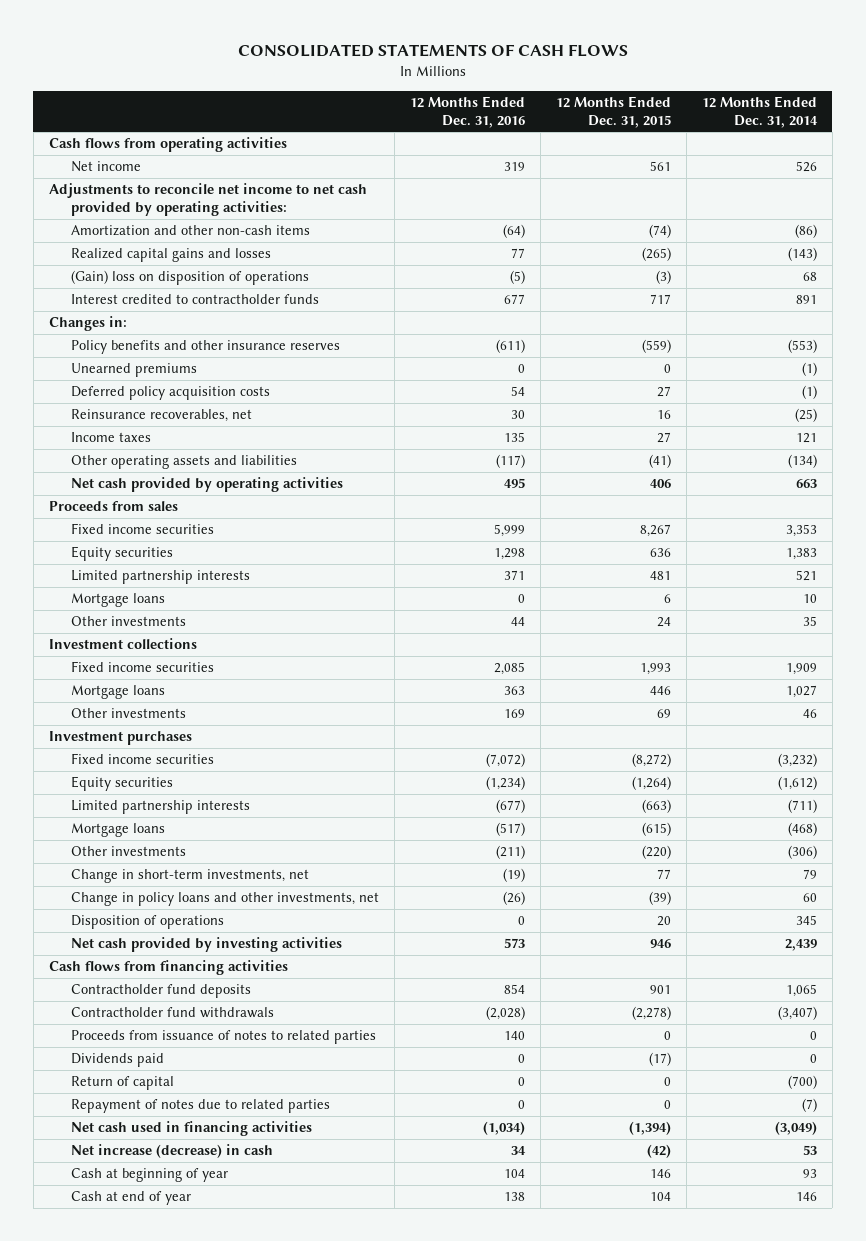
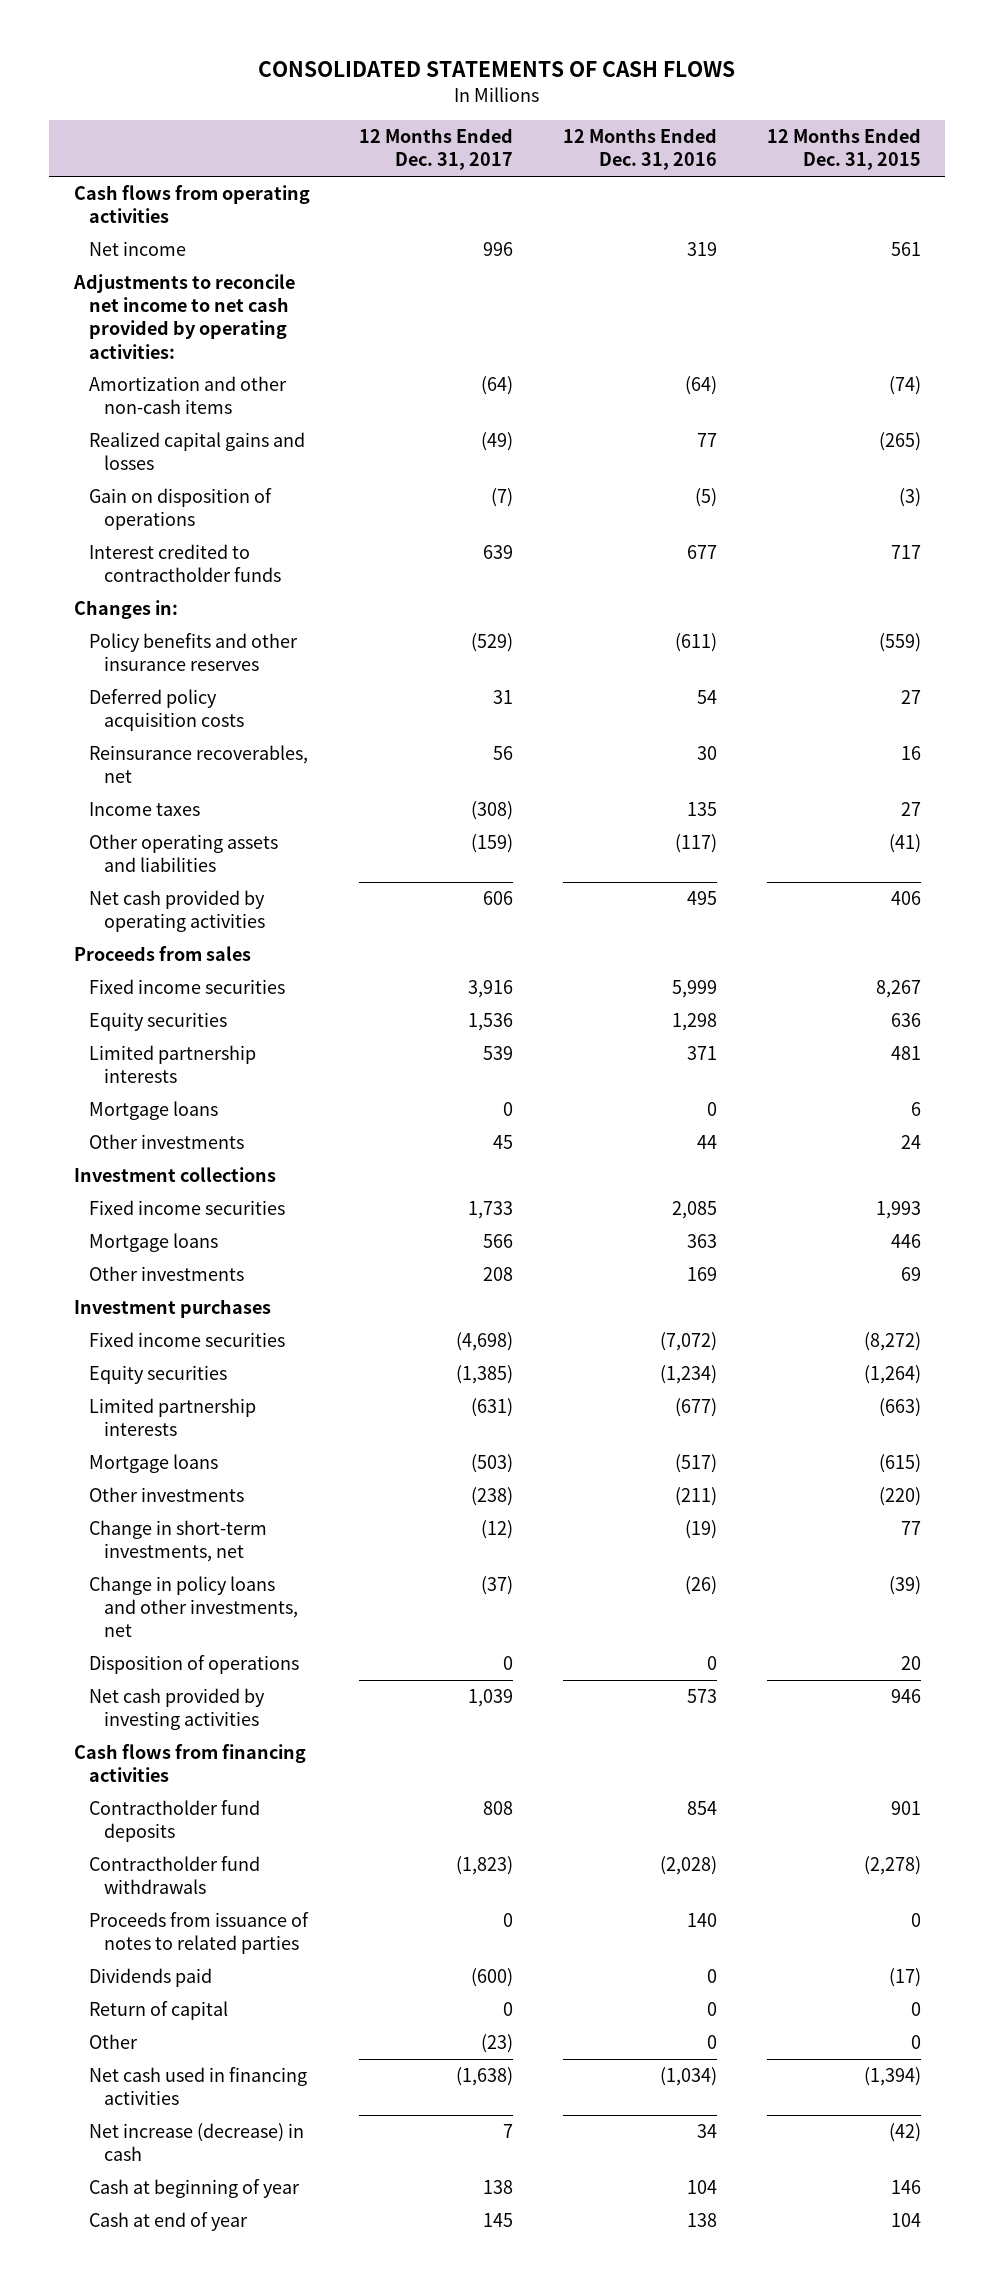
[701,95,818,128] 12 Months Ended Dec. 31, 2014 -> none
none -> [359,128,514,171] 12 Months Ended Dec. 31, 2017
[70,270,309,286] (Gain) loss on disposition of operations -> [88,488,272,531] Gain on disposition of operations
[70,363,197,378] Unearned premiums -> none
[70,1099,330,1114] Repayment of notes due to related parties -> none
none -> [88,2034,138,2050] Other

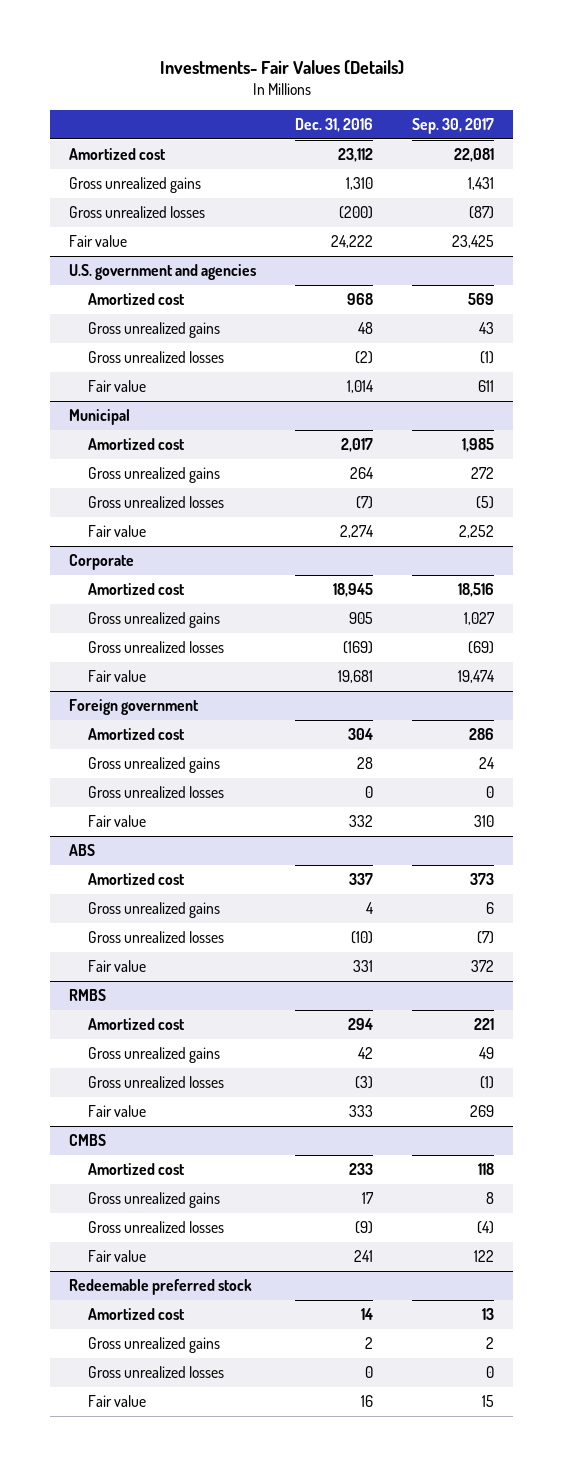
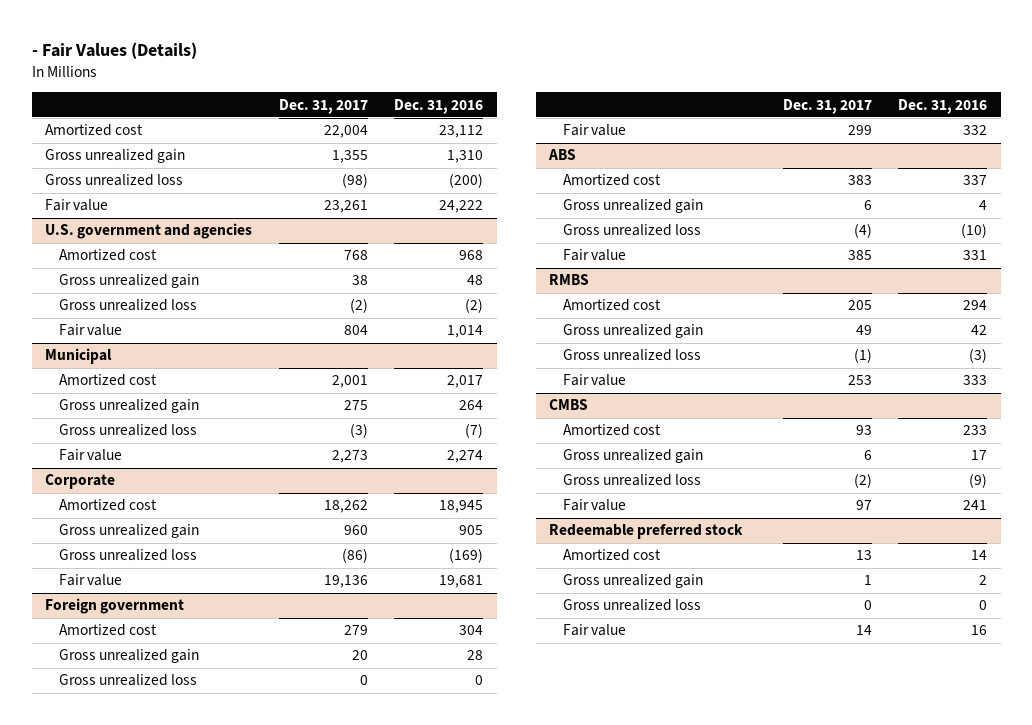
[159,59,404,75] Investments- Fair Values (Details) -> [31,41,197,59] - Fair Values (Details)
[412,118,495,135] Sep. 30, 2017 -> none
none -> [278,98,368,114] Dec. 31, 2017
[69,177,202,194] Gross unrealized gains -> [44,149,185,164] Gross unrealized gain
[69,206,206,219] Gross unrealized losses -> [44,174,183,187] Gross unrealized loss
[87,322,220,339] Gross unrealized gains -> [58,274,199,289] Gross unrealized gain
[87,351,224,364] Gross unrealized losses -> [58,299,197,312] Gross unrealized loss
[87,467,220,484] Gross unrealized gains -> [58,399,199,414] Gross unrealized gain
[87,496,224,509] Gross unrealized losses -> [58,424,197,437] Gross unrealized loss
[87,612,220,629] Gross unrealized gains -> [58,524,199,539] Gross unrealized gain
[87,641,224,654] Gross unrealized losses -> [58,549,197,562] Gross unrealized loss
[87,757,220,774] Gross unrealized gains -> [58,649,199,664] Gross unrealized gain
[87,786,224,799] Gross unrealized losses -> [58,674,197,687] Gross unrealized loss
[87,902,220,919] Gross unrealized gains -> [562,199,703,214] Gross unrealized gain
[87,931,224,944] Gross unrealized losses -> [562,224,701,237] Gross unrealized loss
[87,1047,220,1064] Gross unrealized gains -> [562,324,703,339] Gross unrealized gain
[87,1076,224,1089] Gross unrealized losses -> [562,349,701,362] Gross unrealized loss
[87,1192,220,1209] Gross unrealized gains -> [562,449,703,464] Gross unrealized gain
[87,1221,224,1234] Gross unrealized losses -> [562,474,701,487] Gross unrealized loss
[87,1337,220,1354] Gross unrealized gains -> [562,574,703,589] Gross unrealized gain
[87,1366,224,1379] Gross unrealized losses -> [562,599,701,612] Gross unrealized loss

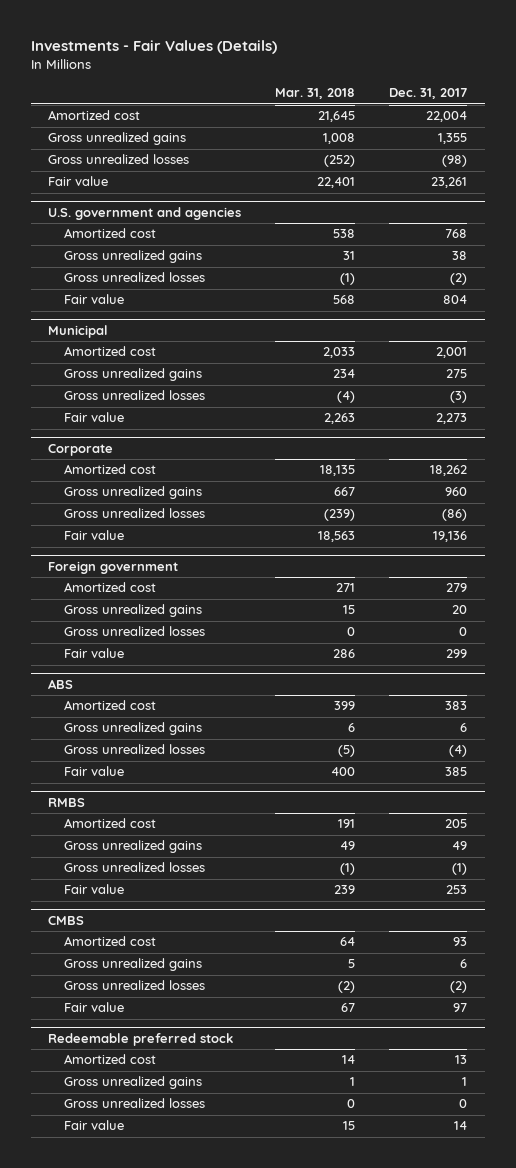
[31,41,197,59] - Fair Values (Details) -> [31,40,278,55] Investments - Fair Values (Details)
[394,98,484,114] Dec. 31, 2016 -> none
none -> [275,88,356,100] Mar. 31, 2018
[44,149,185,164] Gross unrealized gain -> [48,132,187,146] Gross unrealized gains
[44,174,183,187] Gross unrealized loss -> [48,154,190,165] Gross unrealized losses
[58,274,199,289] Gross unrealized gain -> [63,250,202,264] Gross unrealized gains
[58,299,197,312] Gross unrealized loss -> [63,272,205,283] Gross unrealized losses
[58,399,199,414] Gross unrealized gain -> [63,368,202,382] Gross unrealized gains
[58,424,197,437] Gross unrealized loss -> [63,390,205,401] Gross unrealized losses
[58,524,199,539] Gross unrealized gain -> [63,486,202,500] Gross unrealized gains
[58,549,197,562] Gross unrealized loss -> [63,508,205,519] Gross unrealized losses
[58,649,199,664] Gross unrealized gain -> [63,604,202,618] Gross unrealized gains
[58,674,197,687] Gross unrealized loss -> [63,626,205,637] Gross unrealized losses
[562,199,703,214] Gross unrealized gain -> [63,722,202,736] Gross unrealized gains
[562,224,701,237] Gross unrealized loss -> [63,744,205,755] Gross unrealized losses
[562,324,703,339] Gross unrealized gain -> [63,840,202,854] Gross unrealized gains
[562,349,701,362] Gross unrealized loss -> [63,862,205,873] Gross unrealized losses
[562,449,703,464] Gross unrealized gain -> [63,958,202,972] Gross unrealized gains
[562,474,701,487] Gross unrealized loss -> [63,980,205,991] Gross unrealized losses
[562,574,703,589] Gross unrealized gain -> [63,1076,202,1090] Gross unrealized gains
[562,599,701,612] Gross unrealized loss -> [63,1098,205,1109] Gross unrealized losses

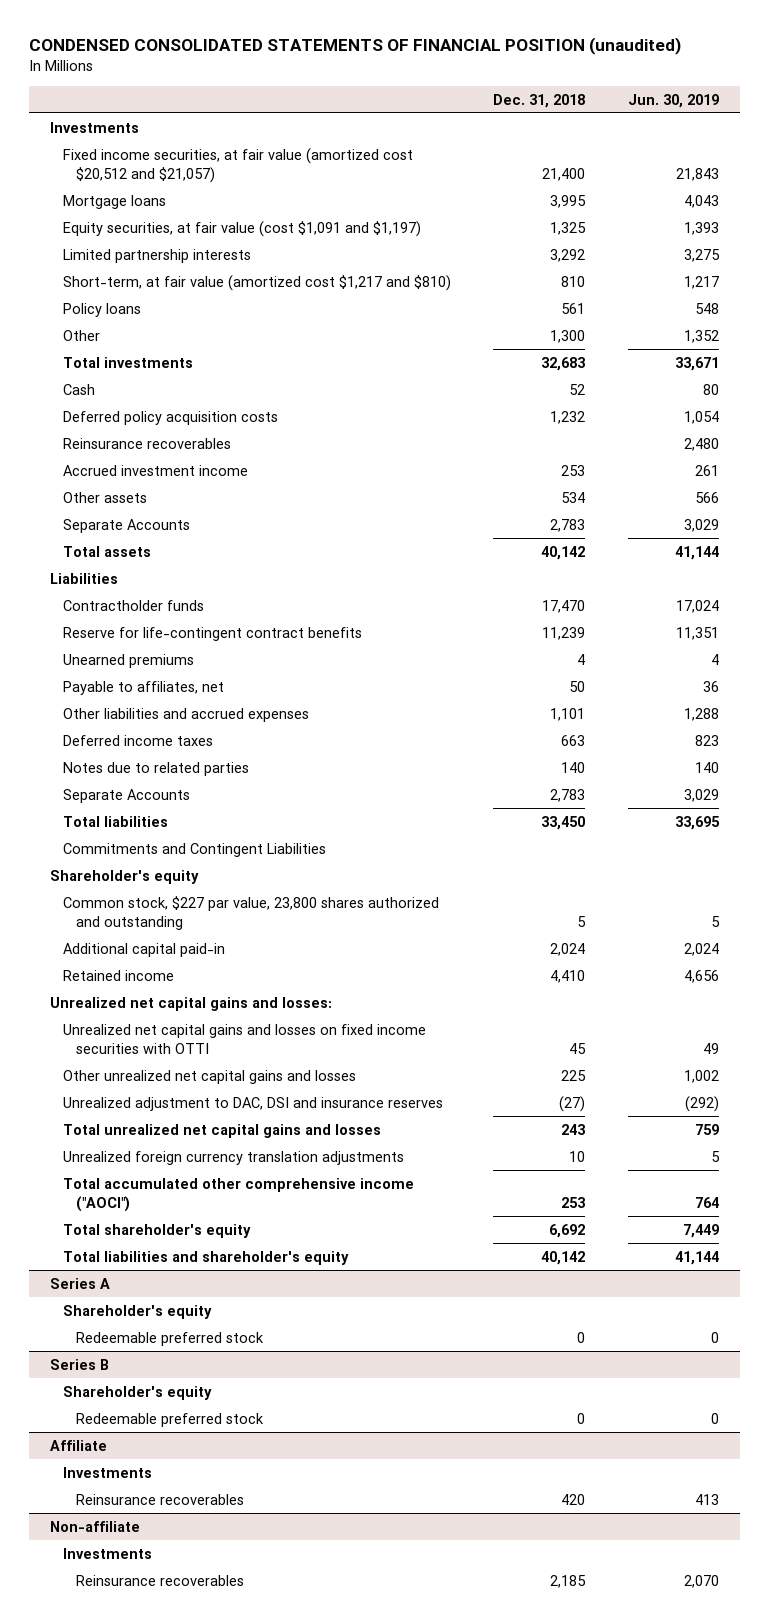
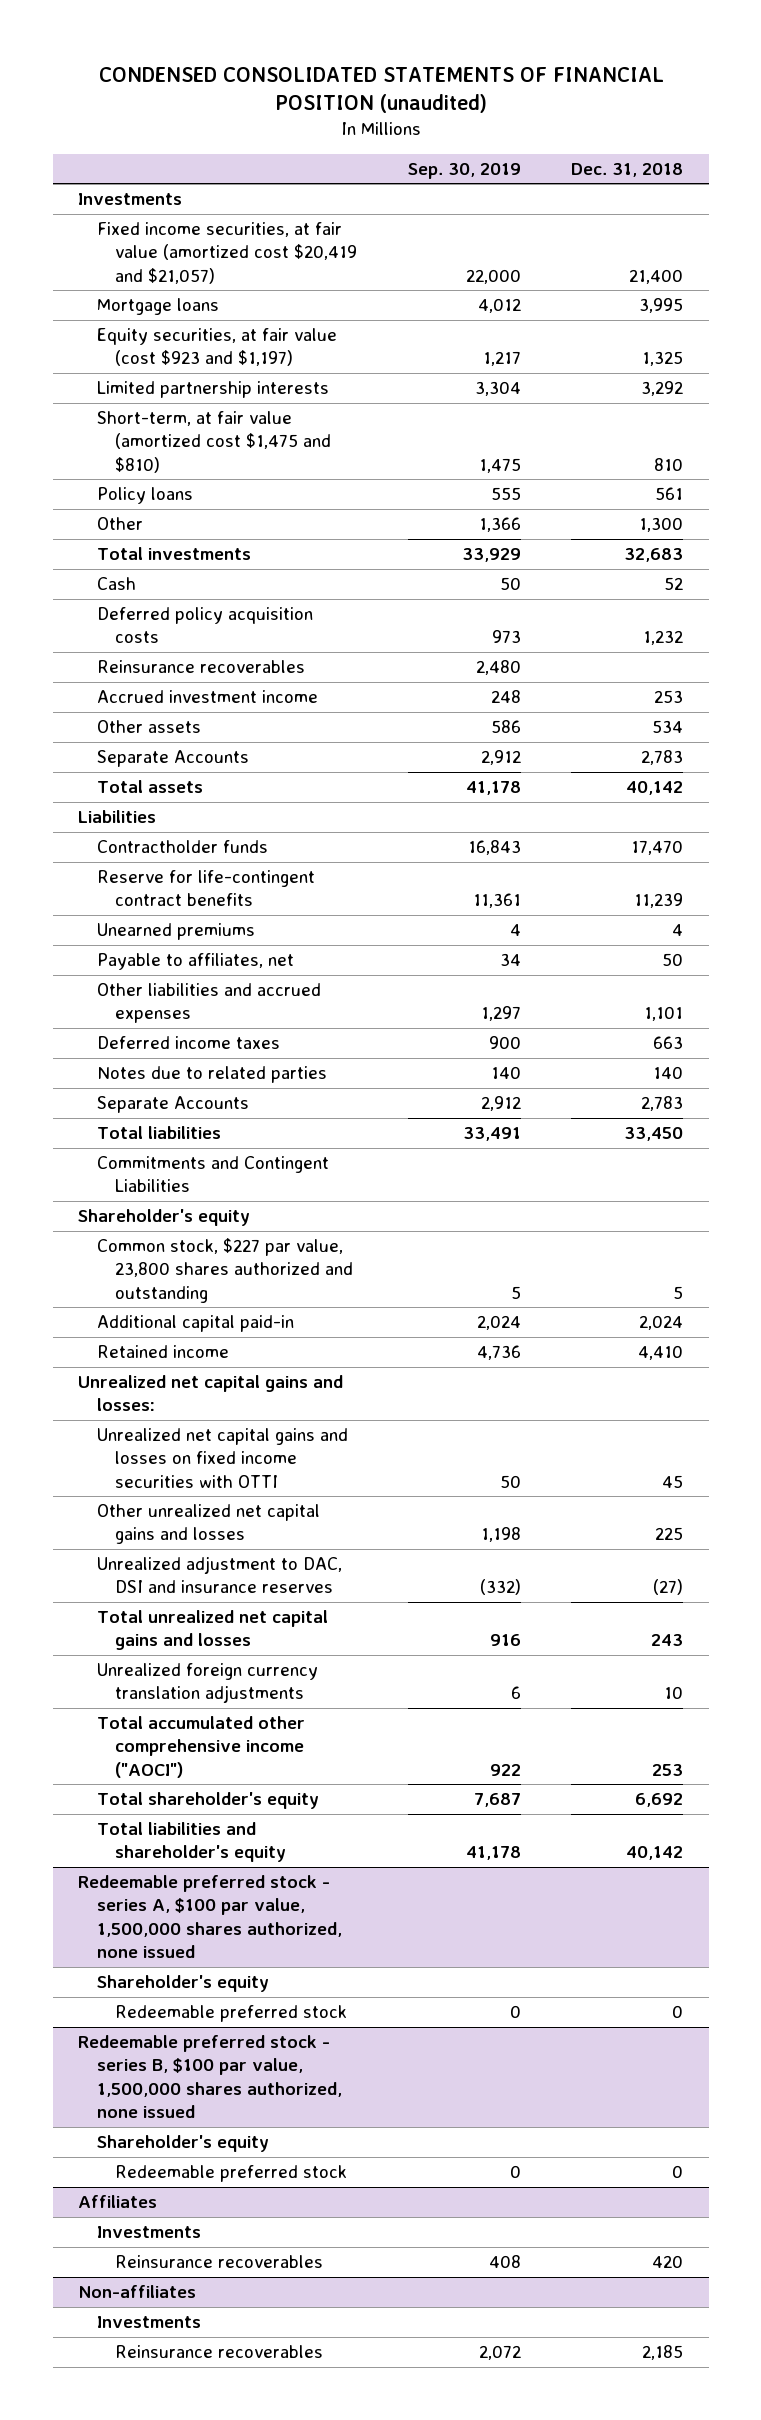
[627,93,719,108] Jun. 30, 2019 -> none
none -> [407,162,521,179] Sep. 30, 2019
[62,147,413,183] Fixed income securities, at fair value (amortized cost $20,512 and $21,057) -> [96,222,358,284] Fixed income securities, at fair value (amortized cost $20,419 and $21,057)
[62,220,421,237] Equity securities, at fair value (cost $1,091 and $1,197) -> [96,328,337,367] Equity securities, at fair value (cost $923 and $1,197)
[62,274,451,291] Short-term, at fair value (amortized cost $1,217 and $810) -> [96,411,332,473] Short-term, at fair value (amortized cost $1,475 and $810)
[49,1277,110,1289] Series A -> [78,1875,342,1959] Redeemable preferred stock - series A, $100 par value, 1,500,000 shares authorized, none issued
[49,1358,109,1370] Series B -> [78,2035,342,2119] Redeemable preferred stock - series B, $100 par value, 1,500,000 shares authorized, none issued
[49,1439,107,1451] Affiliate -> [78,2195,158,2209] Affiliates
[49,1520,140,1532] Non-affiliate -> [78,2285,197,2299] Non-affiliates

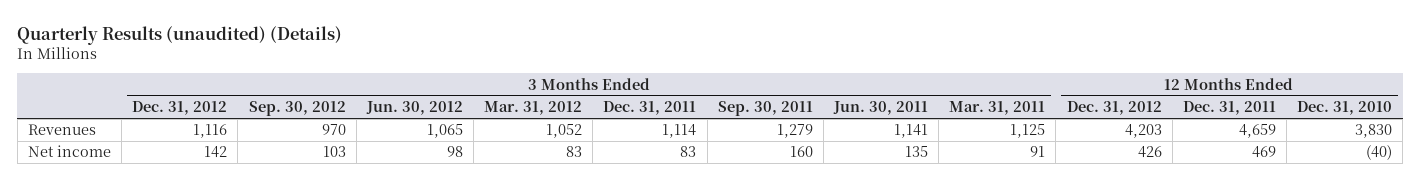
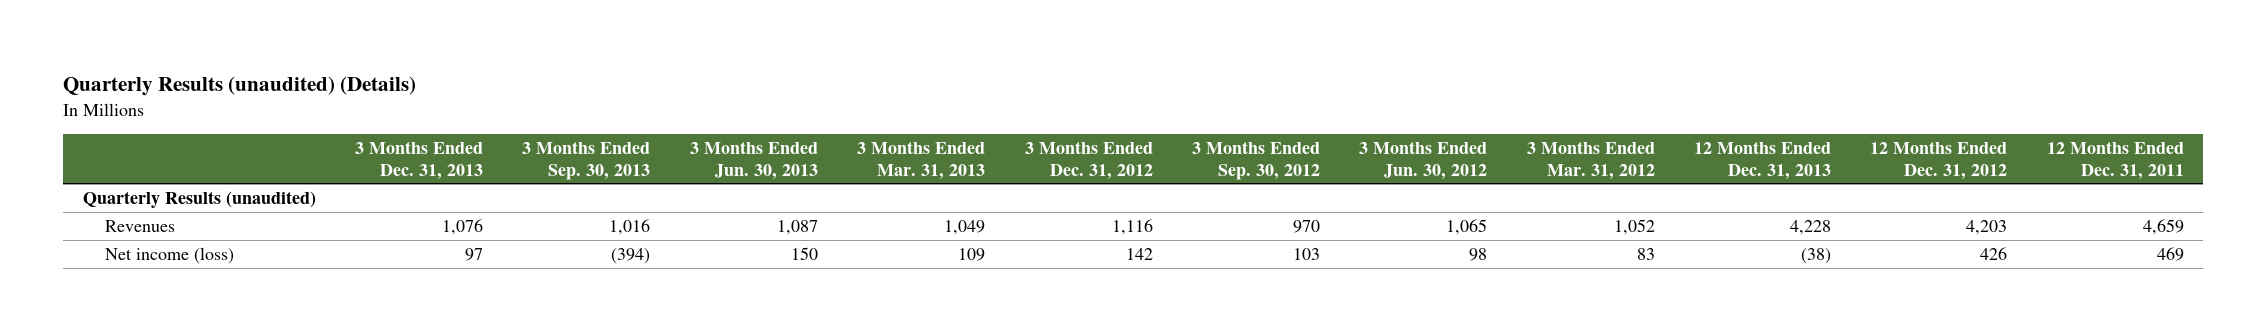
[603,101,697,116] Dec. 31, 2011 -> none
[717,101,813,117] Sep. 30, 2011 -> none
[833,101,929,116] Jun. 30, 2011 -> none
[949,101,1046,116] Mar. 31, 2011 -> none
[1297,101,1393,116] Dec. 31, 2010 -> none
none -> [355,141,484,180] 3 Months Ended Dec. 31, 2013
none -> [522,141,651,180] 3 Months Ended Sep. 30, 2013
none -> [689,141,818,180] 3 Months Ended Jun. 30, 2013
none -> [857,141,986,180] 3 Months Ended Mar. 31, 2013
none -> [1693,141,1831,180] 12 Months Ended Dec. 31, 2013
none -> [82,190,316,208] Quarterly Results (unaudited)
[27,145,111,158] Net income -> [105,246,235,264] Net income (loss)

